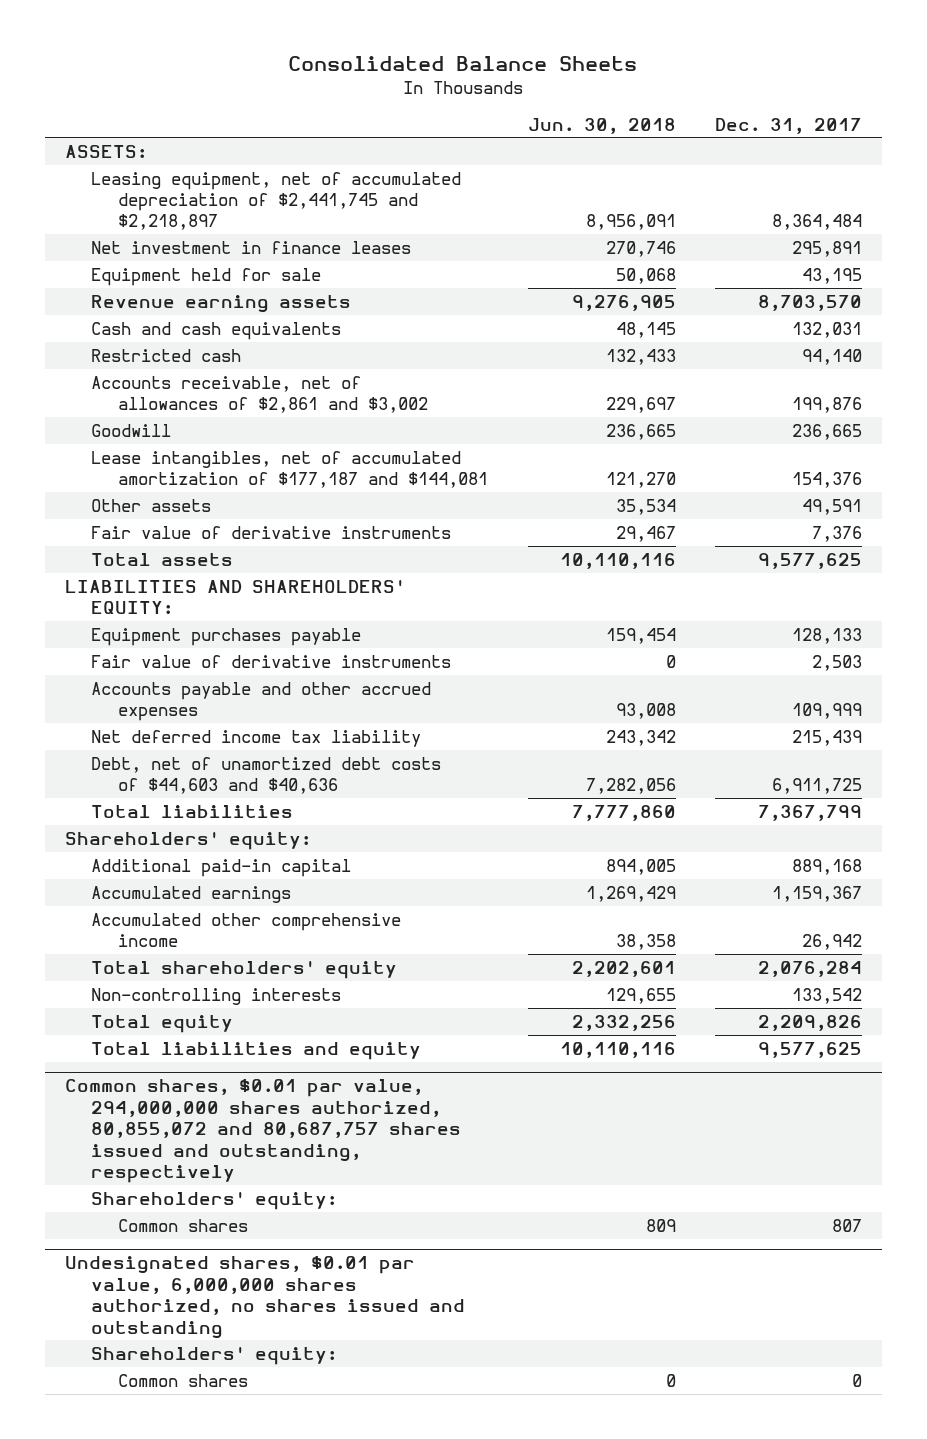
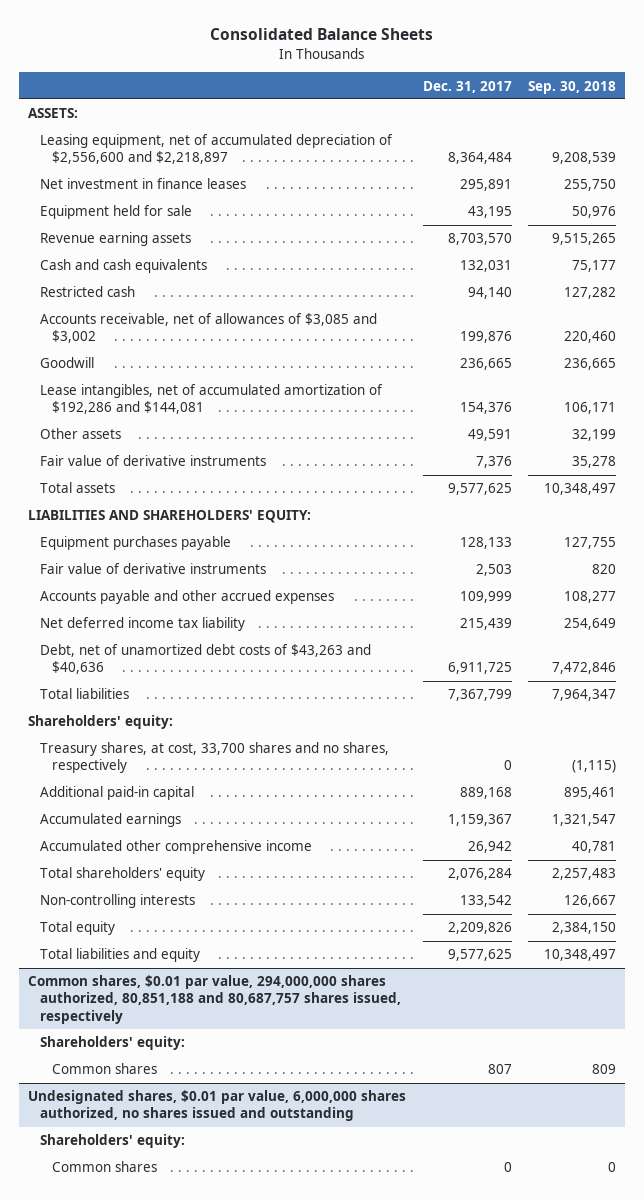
[527,117,676,134] Jun. 30, 2018 -> none
none -> [528,80,617,94] Sep. 30, 2018
[91,171,462,231] Leasing equipment, net of accumulated depreciation of $2,441,745 and $2,218,897 -> [39,134,393,165] Leasing equipment, net of accumulated depreciation of $2,556,600 and $2,218,897
[91,375,429,414] Accounts receivable, net of allowances of $2,861 and $3,002 -> [39,313,377,344] Accounts receivable, net of allowances of $3,085 and $3,002
[91,450,489,489] Lease intangibles, net of accumulated amortization of $177,187 and $144,081 -> [39,384,383,415] Lease intangibles, net of accumulated amortization of $192,286 and $144,081
[91,756,442,795] Debt, net of unamortized debt costs of $44,603 and $40,636 -> [39,644,371,675] Debt, net of unamortized debt costs of $43,263 and $40,636
none -> [39,742,389,774] Treasury shares, at cost, 33,700 shares and no shares, respectively
[64,1079,462,1184] Common shares, $0.01 par value, 294,000,000 shares authorized, 80,855,072 and 80,687,757 shares issued and outstanding, respectively -> [27,975,401,1024] Common shares, $0.01 par value, 294,000,000 shares authorized, 80,851,188 and 80,687,757 shares issued, respectively

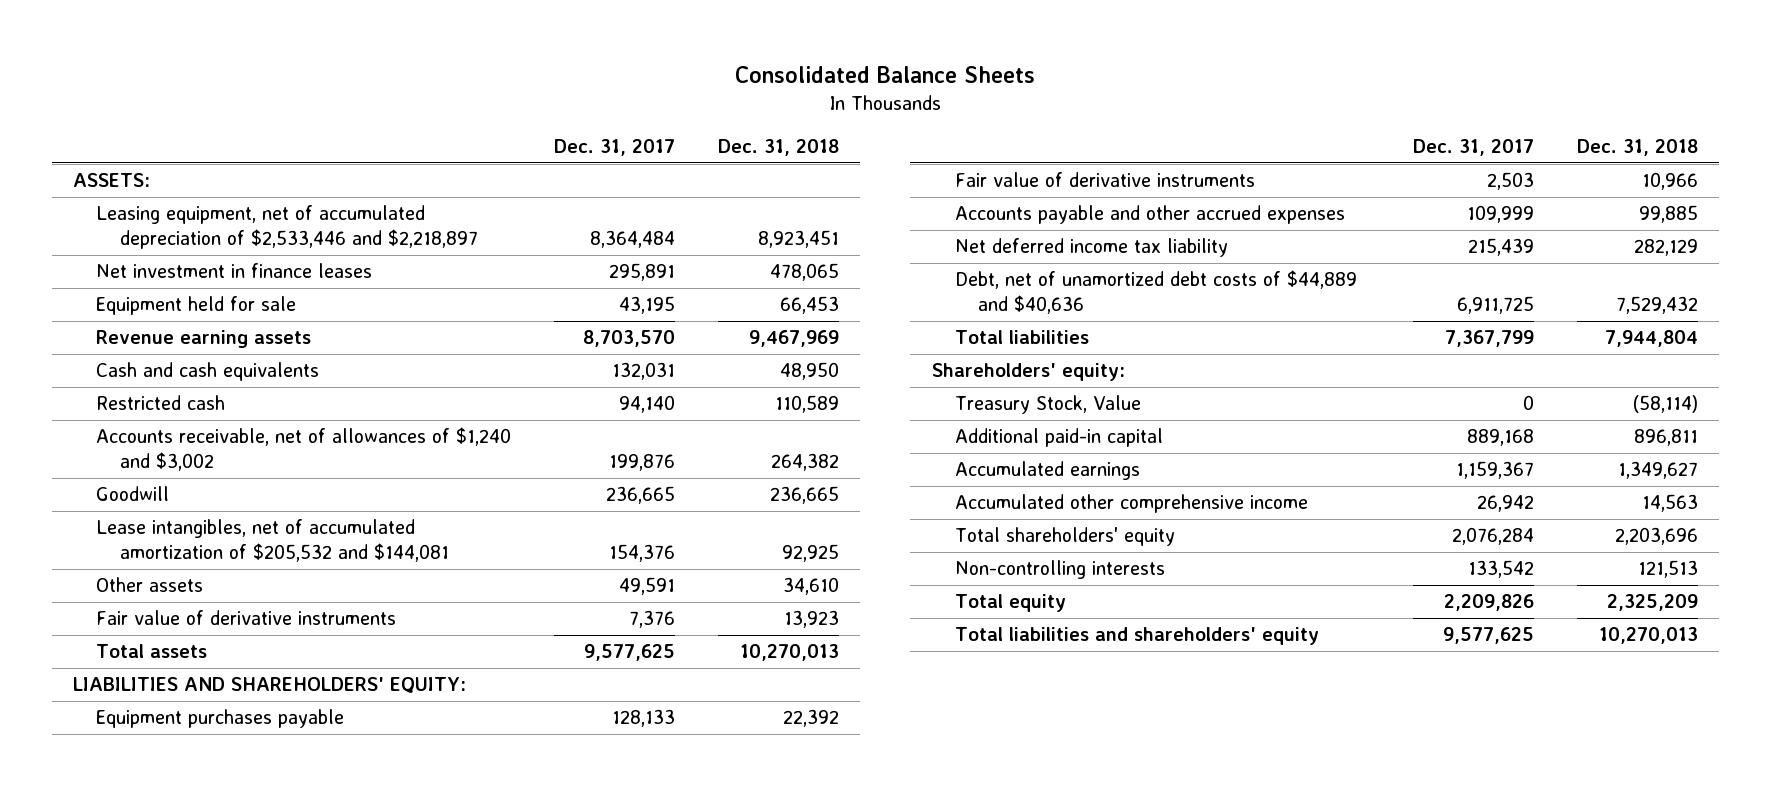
[528,80,617,94] Sep. 30, 2018 -> none
none -> [717,139,839,157] Dec. 31, 2018
[39,134,393,165] Leasing equipment, net of accumulated depreciation of $2,556,600 and $2,218,897 -> [96,205,478,250] Leasing equipment, net of accumulated depreciation of $2,533,446 and $2,218,897
[39,313,377,344] Accounts receivable, net of allowances of $3,085 and $3,002 -> [96,427,512,472] Accounts receivable, net of allowances of $1,240 and $3,002
[39,384,383,415] Lease intangibles, net of accumulated amortization of $192,286 and $144,081 -> [96,519,449,563] Lease intangibles, net of accumulated amortization of $205,532 and $144,081
[39,644,371,675] Debt, net of unamortized debt costs of $43,263 and $40,636 -> [955,270,1358,315] Debt, net of unamortized debt costs of $44,889 and $40,636
[39,742,389,774] Treasury shares, at cost, 33,700 shares and no shares, respectively -> [955,395,1142,415] Treasury Stock, Value
[27,975,401,1024] Common shares, $0.01 par value, 294,000,000 shares authorized, 80,851,188 and 80,687,757 shares issued, respectively -> none
[39,1036,185,1051] Shareholders' equity: -> none
[51,1063,157,1075] Common shares -> none
[27,1090,406,1122] Undesignated shares, $0.01 par value, 6,000,000 shares authorized, no shares issued and outstanding -> none
[39,1134,185,1149] Shareholders' equity: -> none
[51,1161,157,1173] Common shares -> none
[39,948,200,963] Total liabilities and equity -> [955,627,1320,646] Total liabilities and shareholders' equity

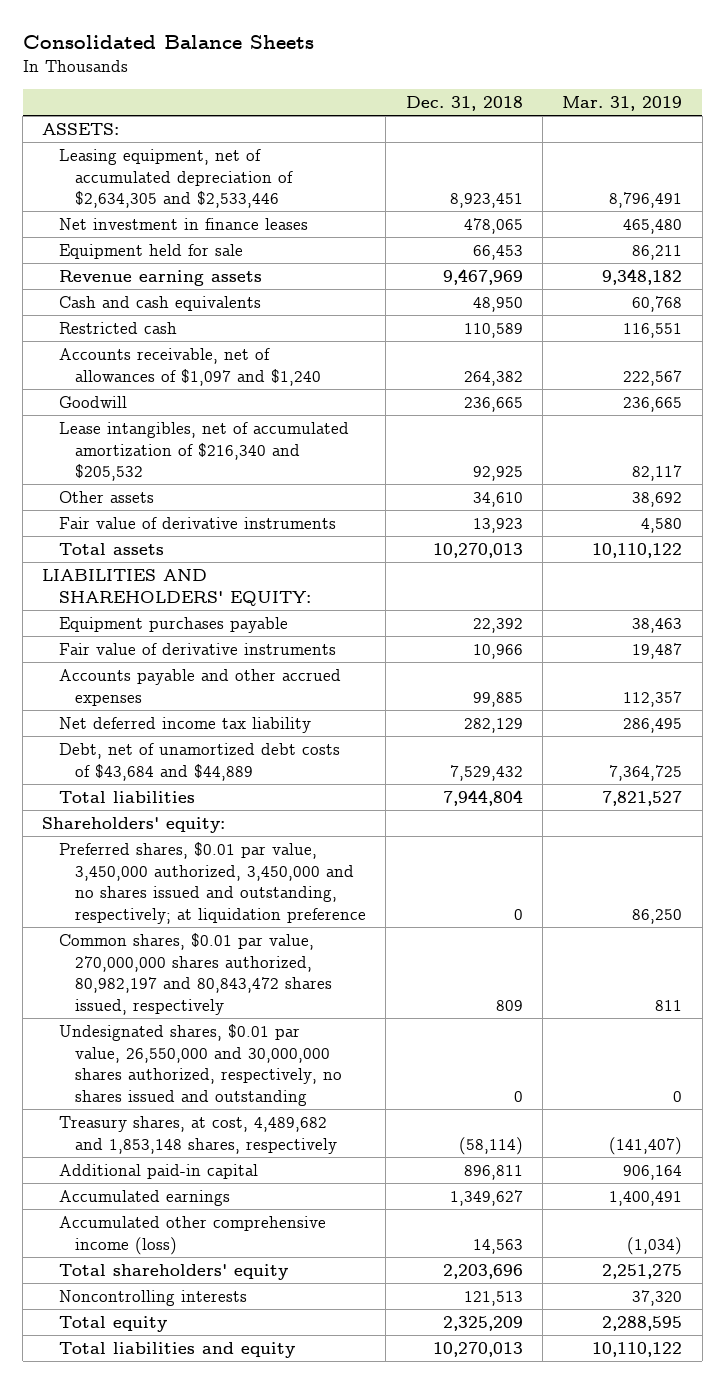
[554,139,676,157] Dec. 31, 2017 -> none
none -> [562,95,683,111] Mar. 31, 2019
[96,205,478,250] Leasing equipment, net of accumulated depreciation of $2,533,446 and $2,218,897 -> [58,148,294,209] Leasing equipment, net of accumulated depreciation of $2,634,305 and $2,533,446
[96,427,512,472] Accounts receivable, net of allowances of $1,240 and $3,002 -> [58,347,322,386] Accounts receivable, net of allowances of $1,097 and $1,240
[96,519,449,563] Lease intangibles, net of accumulated amortization of $205,532 and $144,081 -> [58,421,349,482] Lease intangibles, net of accumulated amortization of $216,340 and $205,532
[955,270,1358,315] Debt, net of unamortized debt costs of $44,889 and $40,636 -> [58,742,340,781] Debt, net of unamortized debt costs of $43,684 and $44,889
none -> [58,841,367,924] Preferred shares, $0.01 par value, 3,450,000 authorized, 3,450,000 and no shares issued and outstanding, respectively; at liquidation preference
none -> [58,932,333,1015] Common shares, $0.01 par value, 270,000,000 shares authorized, 80,982,197 and 80,843,472 shares issued, respectively
none -> [58,1023,343,1106] Undesignated shares, $0.01 par value, 26,550,000 and 30,000,000 shares authorized, respectively, no shares issued and outstanding
[955,395,1142,415] Treasury Stock, Value -> [58,1115,338,1154] Treasury shares, at cost, 4,489,682 and 1,853,148 shares, respectively
[955,494,1309,514] Accumulated other comprehensive income -> [58,1215,326,1255] Accumulated other comprehensive income (loss)
[955,560,1166,580] Non-controlling interests -> [58,1289,247,1306] Noncontrolling interests
[955,627,1320,646] Total liabilities and shareholders' equity -> [58,1341,295,1358] Total liabilities and equity

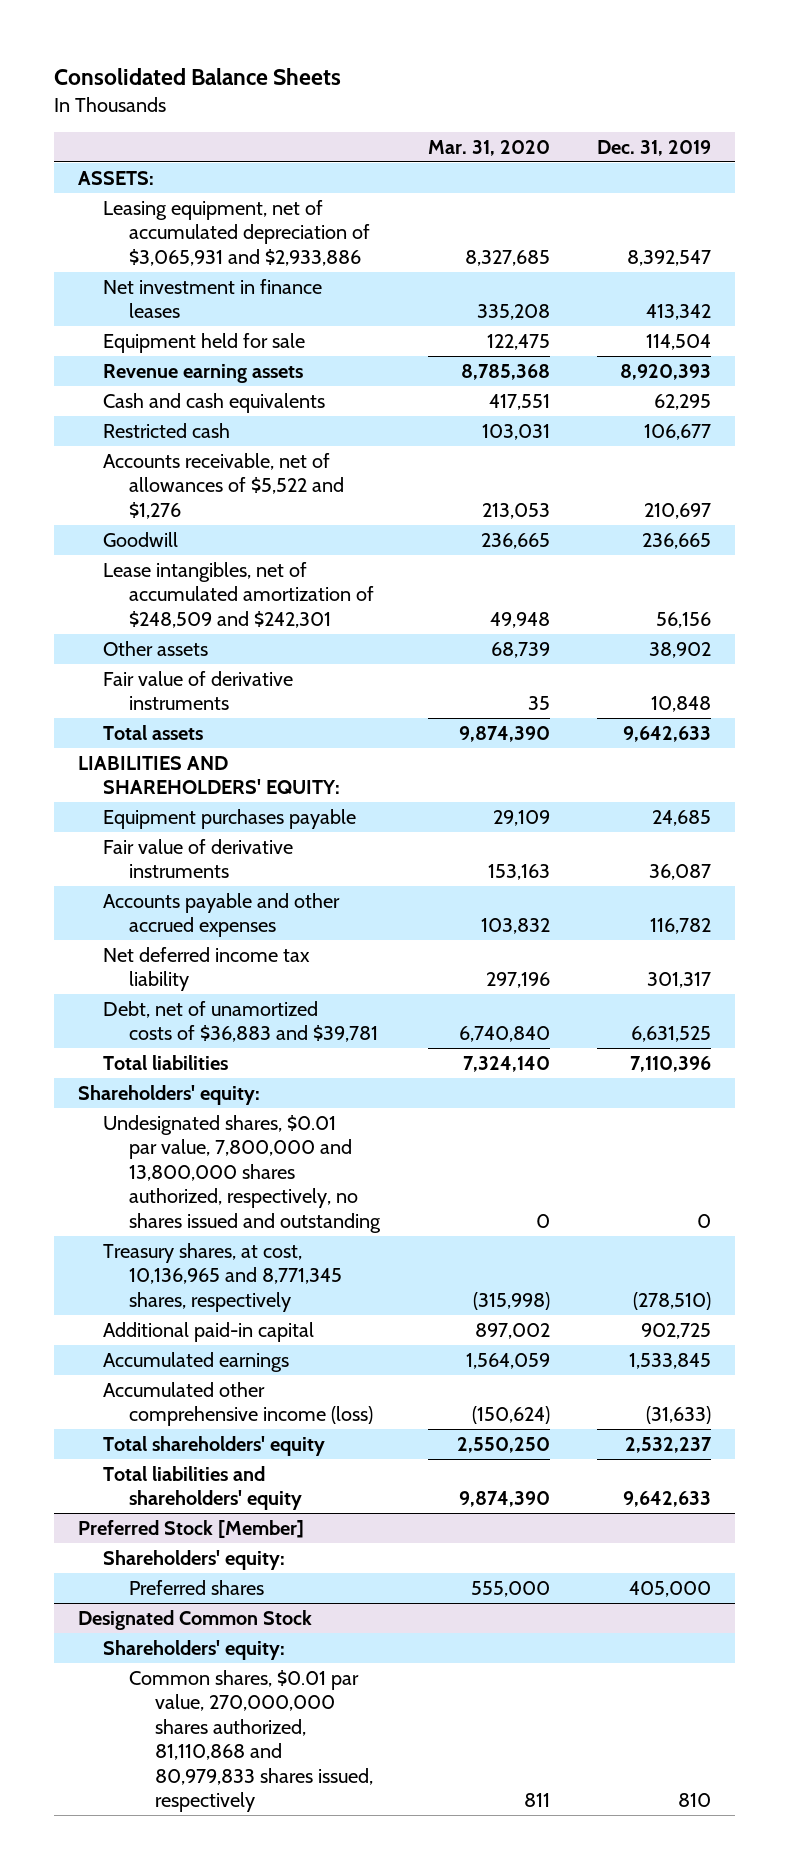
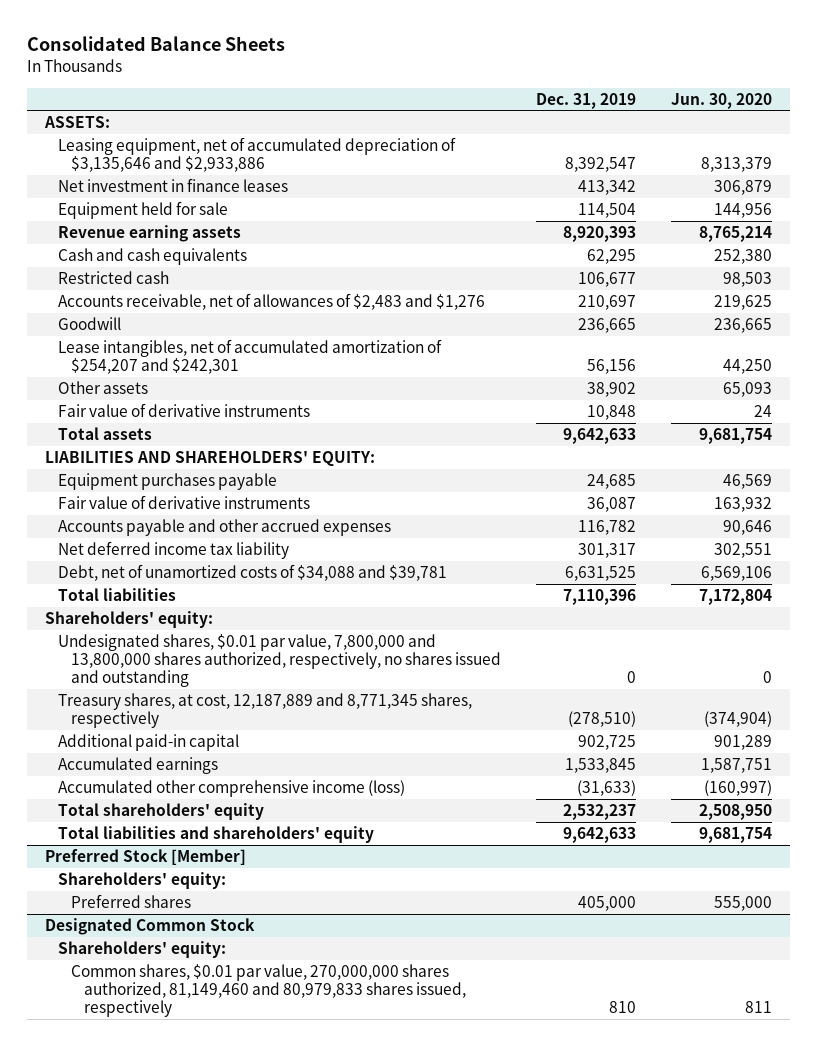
[427,139,550,156] Mar. 31, 2020 -> none
none -> [671,92,773,109] Jun. 30, 2020
[103,199,371,266] Leasing equipment, net of accumulated depreciation of $3,065,931 and $2,933,886 -> [57,136,456,173] Leasing equipment, net of accumulated depreciation of $3,135,646 and $2,933,886
[103,452,345,519] Accounts receivable, net of allowances of $5,522 and $1,276 -> [57,292,485,310] Accounts receivable, net of allowances of $2,483 and $1,276
[103,561,375,628] Lease intangibles, net of accumulated amortization of $248,509 and $242,301 -> [57,338,442,375] Lease intangibles, net of accumulated amortization of $254,207 and $242,301
[103,1000,379,1043] Debt, net of unamortized costs of $36,883 and $39,781 -> [57,563,447,581] Debt, net of unamortized costs of $34,088 and $39,781
[103,1242,343,1312] Treasury shares, at cost, 10,136,965 and 8,771,345 shares, respectively -> [57,692,472,729] Treasury shares, at cost, 12,187,889 and 8,771,345 shares, respectively
[129,1669,373,1813] Common shares, $0.01 par value, 270,000,000 shares authorized, 81,110,868 and 80,979,833 shares issued, respectively -> [70,963,466,1018] Common shares, $0.01 par value, 270,000,000 shares authorized, 81,149,460 and 80,979,833 shares issued, respectively

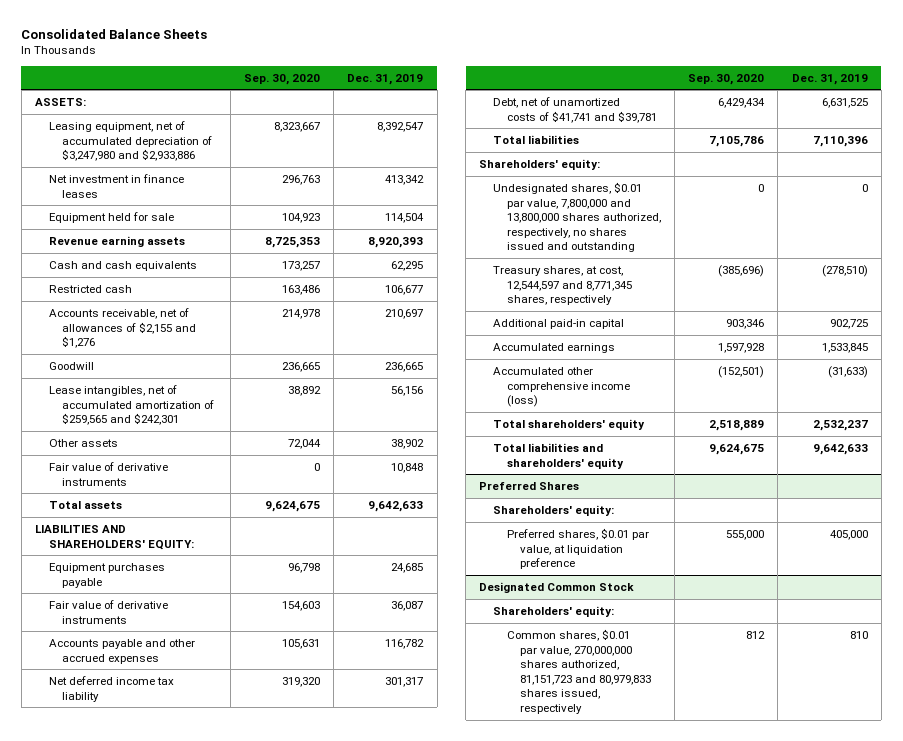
[671,92,773,109] Jun. 30, 2020 -> none
none -> [243,73,320,85] Sep. 30, 2020
[57,136,456,173] Leasing equipment, net of accumulated depreciation of $3,135,646 and $2,933,886 -> [48,120,213,162] Leasing equipment, net of accumulated depreciation of $3,247,980 and $2,933,886
[57,292,485,310] Accounts receivable, net of allowances of $2,483 and $1,276 -> [48,307,197,349] Accounts receivable, net of allowances of $2,155 and $1,276
[57,338,442,375] Lease intangibles, net of accumulated amortization of $254,207 and $242,301 -> [48,384,215,426] Lease intangibles, net of accumulated amortization of $259,565 and $242,301
[57,563,447,581] Debt, net of unamortized costs of $34,088 and $39,781 -> [492,96,657,123] Debt, net of unamortized costs of $41,741 and $39,781
[57,692,472,729] Treasury shares, at cost, 12,187,889 and 8,771,345 shares, respectively -> [492,265,632,306] Treasury shares, at cost, 12,544,597 and 8,771,345 shares, respectively
[44,848,246,865] Preferred Stock [Member] -> [479,481,580,490] Preferred Shares
[70,893,191,908] Preferred shares -> [506,527,649,570] Preferred shares, $0.01 par value, at liquidation preference
[70,963,466,1018] Common shares, $0.01 par value, 270,000,000 shares authorized, 81,149,460 and 80,979,833 shares issued, respectively -> [506,628,652,714] Common shares, $0.01 par value, 270,000,000 shares authorized, 81,151,723 and 80,979,833 shares issued, respectively

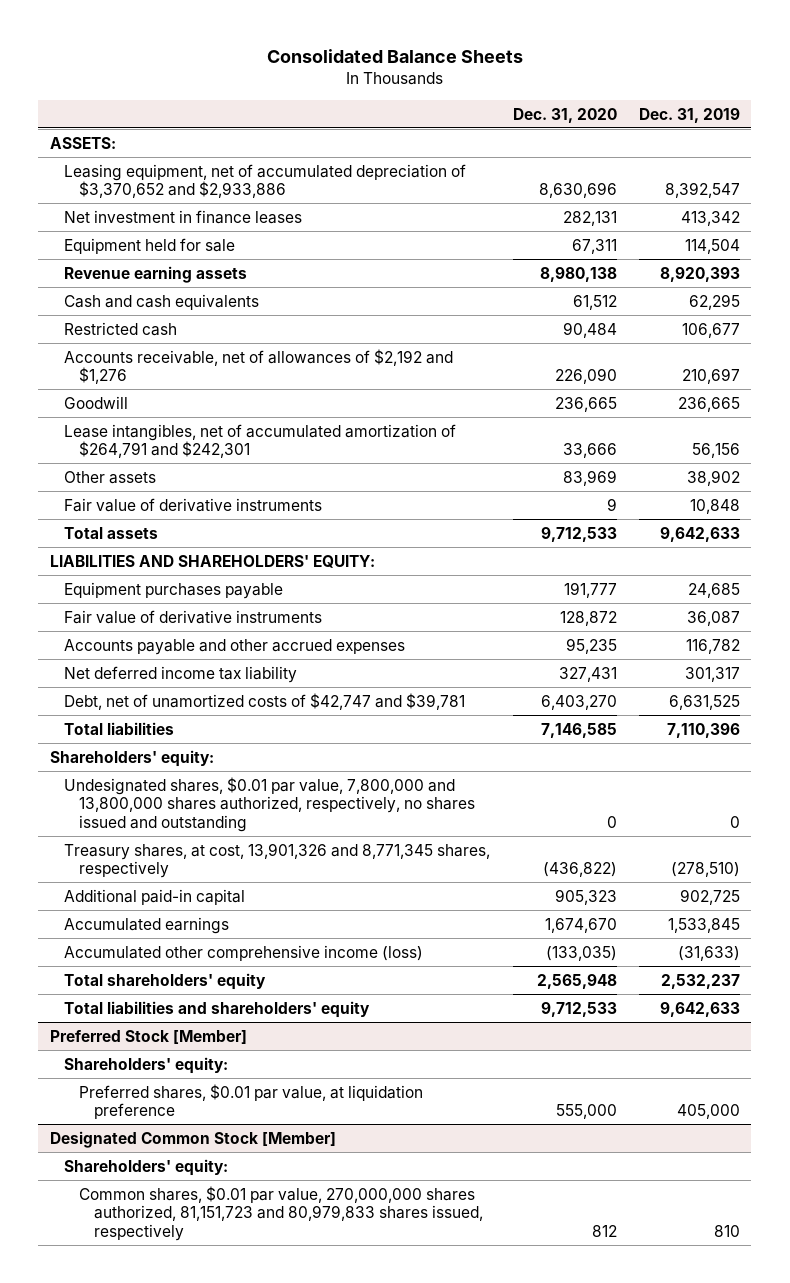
[243,73,320,85] Sep. 30, 2020 -> none
none -> [512,107,617,123] Dec. 31, 2020
[48,120,213,162] Leasing equipment, net of accumulated depreciation of $3,247,980 and $2,933,886 -> [64,163,467,199] Leasing equipment, net of accumulated depreciation of $3,370,652 and $2,933,886
[48,307,197,349] Accounts receivable, net of allowances of $2,155 and $1,276 -> [64,348,454,385] Accounts receivable, net of allowances of $2,192 and $1,276
[48,384,215,426] Lease intangibles, net of accumulated amortization of $259,565 and $242,301 -> [64,423,457,459] Lease intangibles, net of accumulated amortization of $264,791 and $242,301
[492,96,657,123] Debt, net of unamortized costs of $41,741 and $39,781 -> [64,692,466,710] Debt, net of unamortized costs of $42,747 and $39,781
[492,265,632,306] Treasury shares, at cost, 12,544,597 and 8,771,345 shares, respectively -> [64,842,491,879] Treasury shares, at cost, 13,901,326 and 8,771,345 shares, respectively
[479,481,580,490] Preferred Shares -> [49,1029,247,1044] Preferred Stock [Member]
[479,581,635,593] Designated Common Stock -> [49,1130,336,1148] Designated Common Stock [Member]

